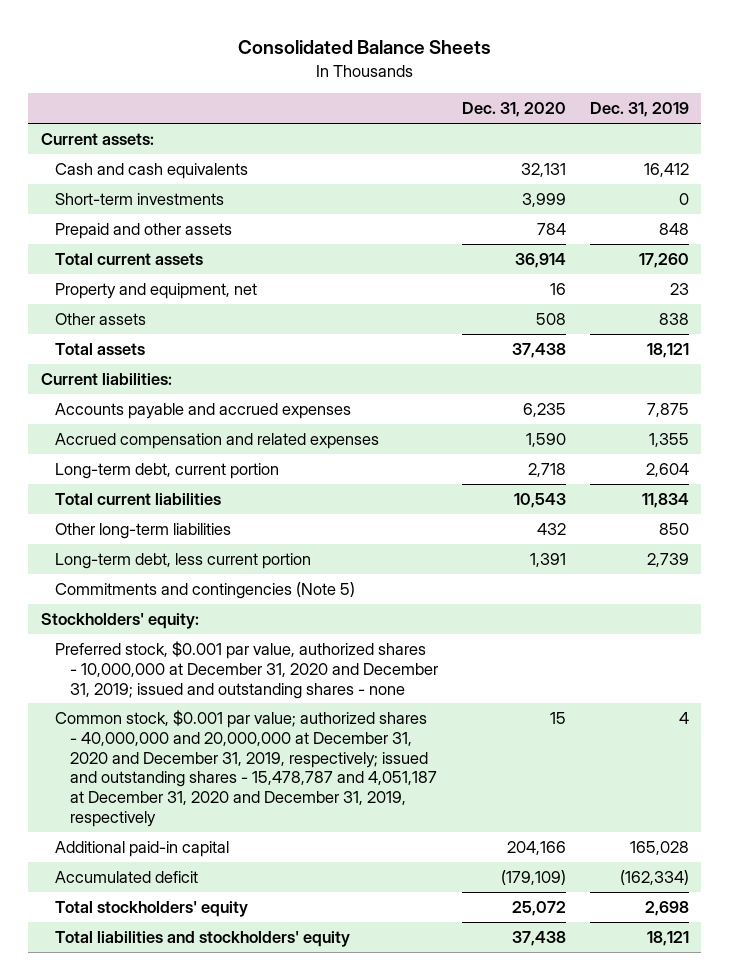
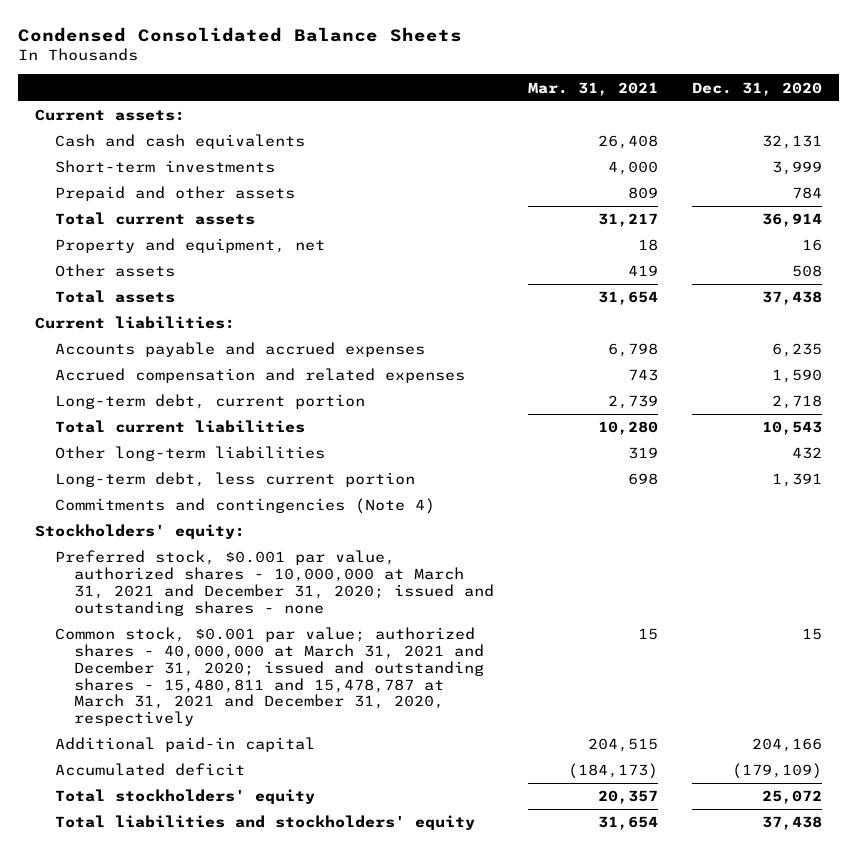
[237,40,491,55] Consolidated Balance Sheets -> [18,26,463,42] Condensed Consolidated Balance Sheets
[590,102,690,118] Dec. 31, 2019 -> none
none -> [528,81,659,96] Mar. 31, 2021
[55,581,356,599] Commitments and contingencies (Note 5) -> [54,498,435,515] Commitments and contingencies (Note 4)
[55,640,438,699] Preferred stock, $0.001 par value, authorized shares - 10,000,000 at December 31, 2020 and December 31, 2019; issued and outstanding shares - none -> [54,550,495,616] Preferred stock, $0.001 par value, authorized shares - 10,000,000 at March 31, 2021 and December 31, 2020; issued and outstanding shares - none
[55,709,437,827] Common stock, $0.001 par value; authorized shares - 40,000,000 and 20,000,000 at December 31, 2020 and December 31, 2019, respectively; issued and outstanding shares - 15,478,787 and 4,051,187 at December 31, 2020 and December 31, 2019, respectively -> [54,627,485,727] Common stock, $0.001 par value; authorized shares - 40,000,000 at March 31, 2021 and December 31, 2020; issued and outstanding shares - 15,480,811 and 15,478,787 at March 31, 2021 and December 31, 2020, respectively

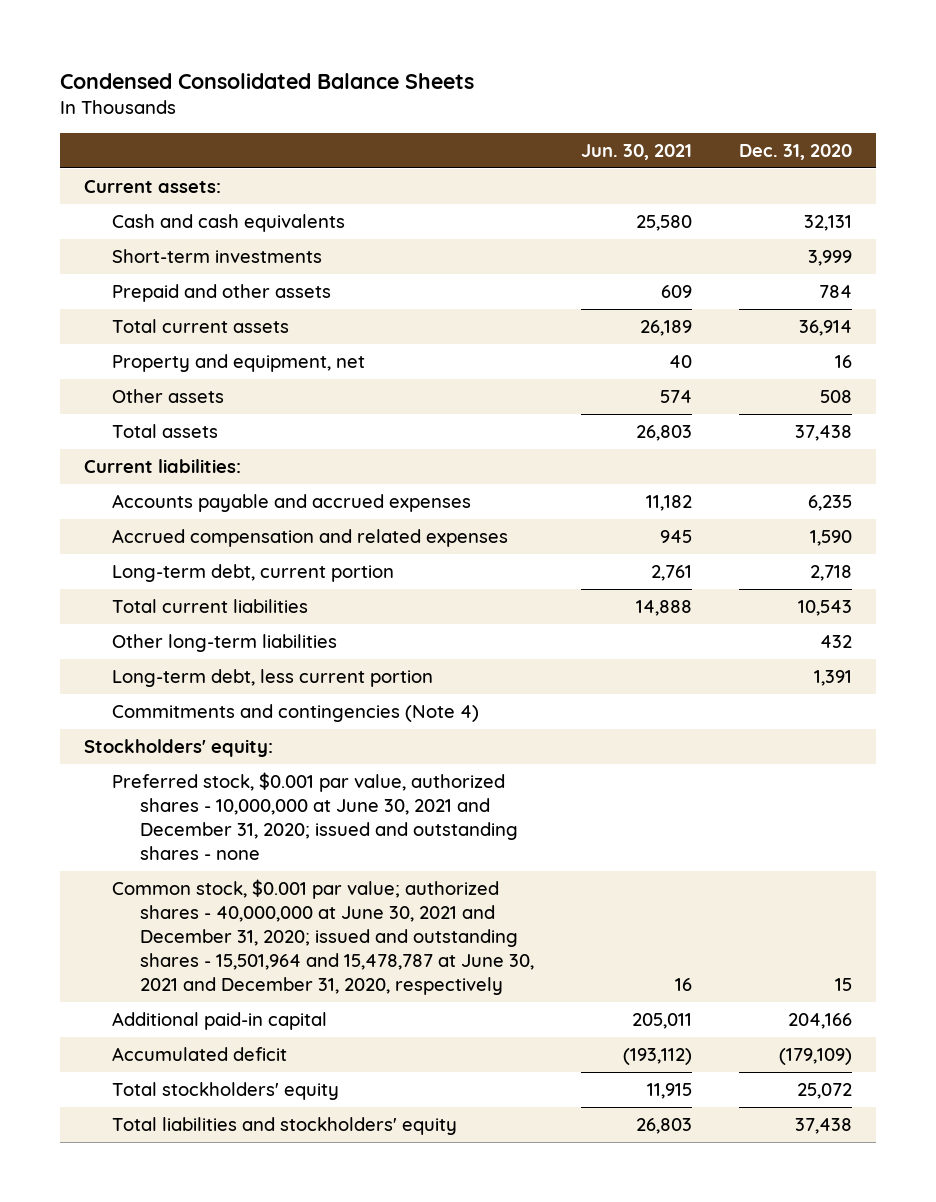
[528,81,659,96] Mar. 31, 2021 -> none
none -> [580,144,692,161] Jun. 30, 2021
[54,550,495,616] Preferred stock, $0.001 par value, authorized shares - 10,000,000 at March 31, 2021 and December 31, 2020; issued and outstanding shares - none -> [111,771,518,861] Preferred stock, $0.001 par value, authorized shares - 10,000,000 at June 30, 2021 and December 31, 2020; issued and outstanding shares - none
[54,627,485,727] Common stock, $0.001 par value; authorized shares - 40,000,000 at March 31, 2021 and December 31, 2020; issued and outstanding shares - 15,480,811 and 15,478,787 at March 31, 2021 and December 31, 2020, respectively -> [111,878,534,996] Common stock, $0.001 par value; authorized shares - 40,000,000 at June 30, 2021 and December 31, 2020; issued and outstanding shares - 15,501,964 and 15,478,787 at June 30, 2021 and December 31, 2020, respectively

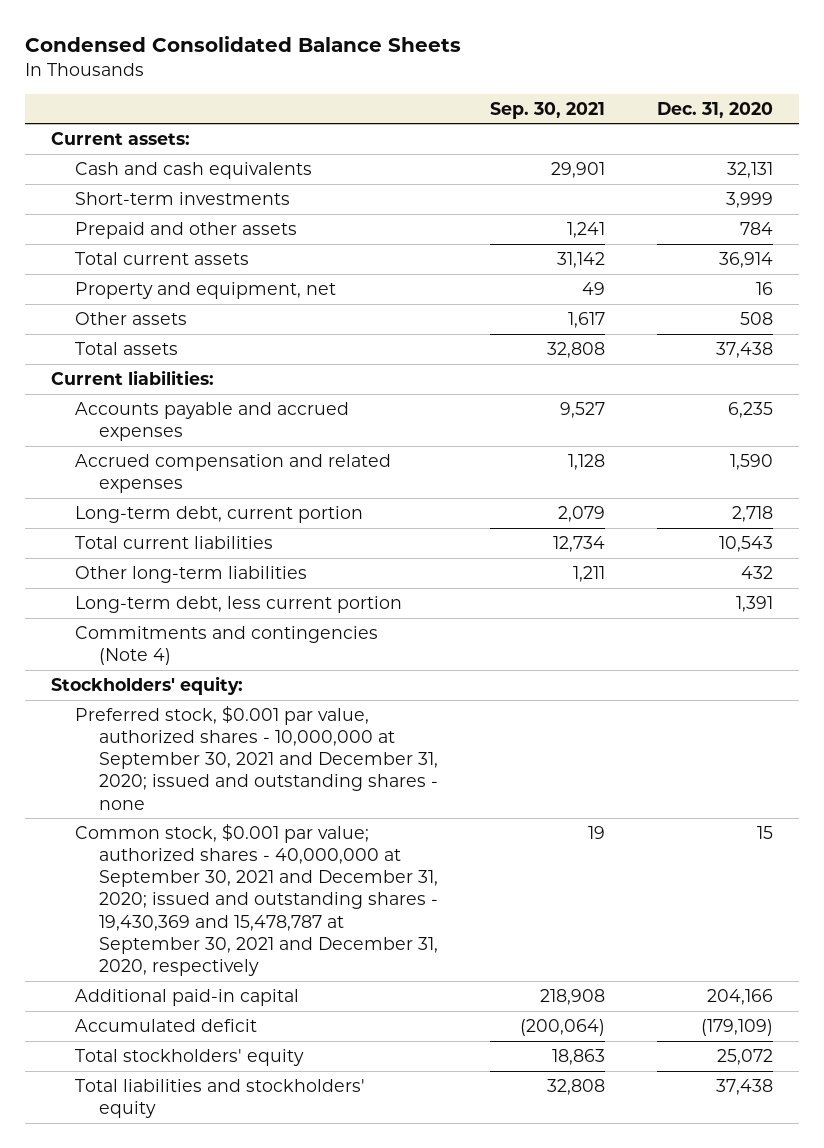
[580,144,692,161] Jun. 30, 2021 -> none
none -> [489,101,605,119] Sep. 30, 2021
[111,771,518,861] Preferred stock, $0.001 par value, authorized shares - 10,000,000 at June 30, 2021 and December 31, 2020; issued and outstanding shares - none -> [74,705,438,810] Preferred stock, $0.001 par value, authorized shares - 10,000,000 at September 30, 2021 and December 31, 2020; issued and outstanding shares - none
[111,878,534,996] Common stock, $0.001 par value; authorized shares - 40,000,000 at June 30, 2021 and December 31, 2020; issued and outstanding shares - 15,501,964 and 15,478,787 at June 30, 2021 and December 31, 2020, respectively -> [74,823,438,976] Common stock, $0.001 par value; authorized shares - 40,000,000 at September 30, 2021 and December 31, 2020; issued and outstanding shares - 19,430,369 and 15,478,787 at September 30, 2021 and December 31, 2020, respectively

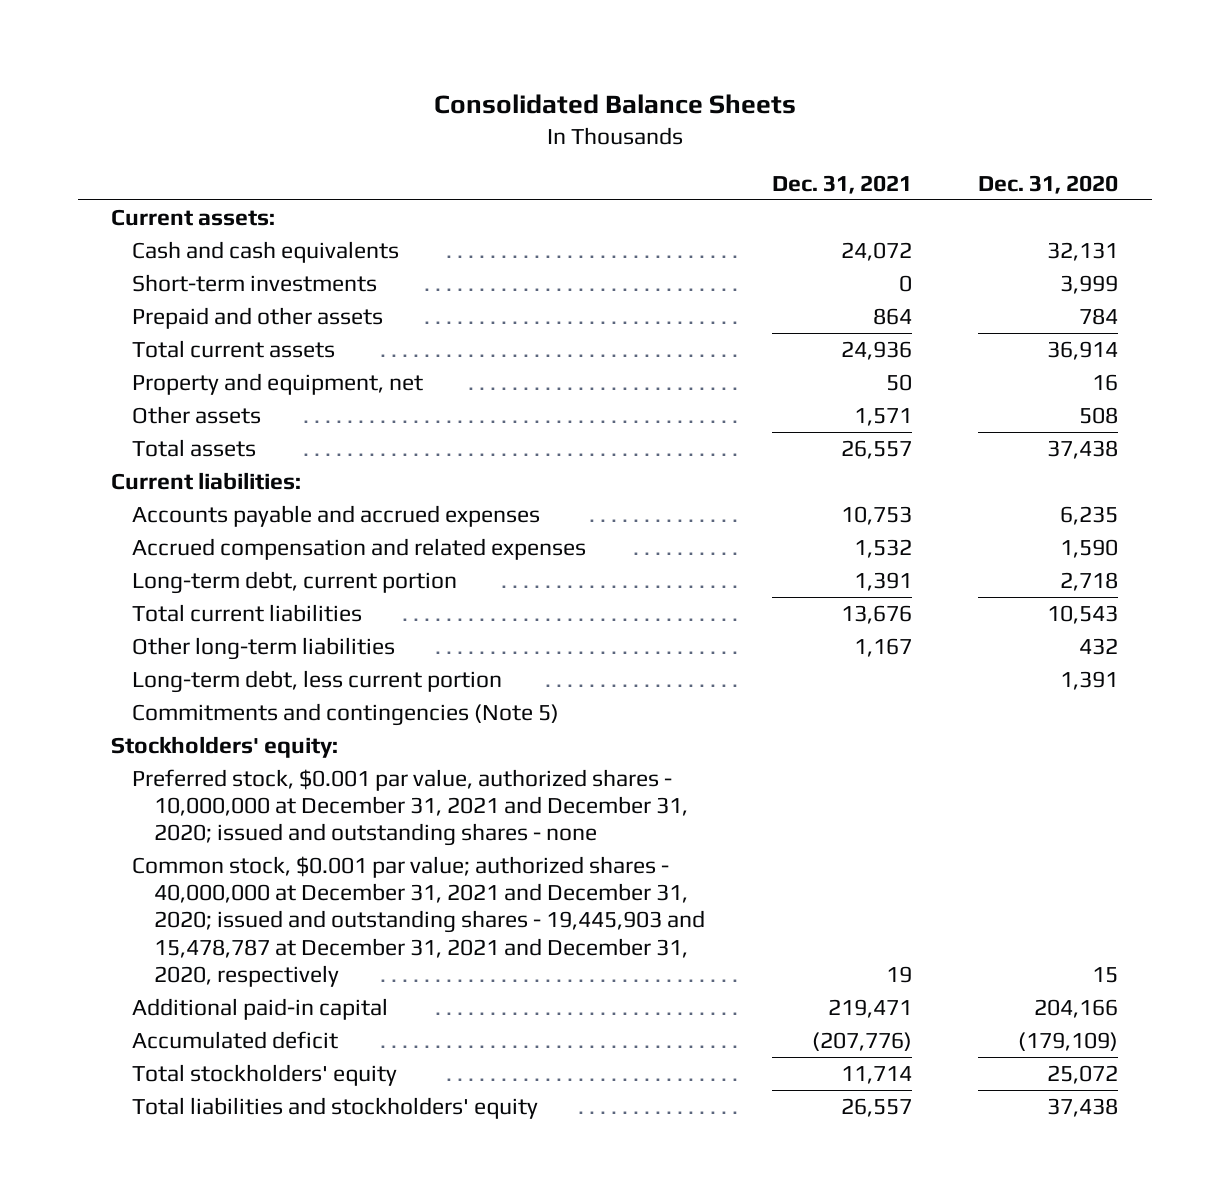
[25,36,462,53] Condensed Consolidated Balance Sheets -> [433,94,796,115] Consolidated Balance Sheets
[489,101,605,119] Sep. 30, 2021 -> none
none -> [771,174,912,194] Dec. 31, 2021
[74,625,378,666] Commitments and contingencies (Note 4) -> [132,702,560,726] Commitments and contingencies (Note 5)
[74,705,438,810] Preferred stock, $0.001 par value, authorized shares - 10,000,000 at September 30, 2021 and December 31, 2020; issued and outstanding shares - none -> [132,768,688,847] Preferred stock, $0.001 par value, authorized shares - 10,000,000 at December 31, 2021 and December 31, 2020; issued and outstanding shares - none
[74,823,438,976] Common stock, $0.001 par value; authorized shares - 40,000,000 at September 30, 2021 and December 31, 2020; issued and outstanding shares - 19,430,369 and 15,478,787 at September 30, 2021 and December 31, 2020, respectively -> [132,855,705,987] Common stock, $0.001 par value; authorized shares - 40,000,000 at December 31, 2021 and December 31, 2020; issued and outstanding shares - 19,445,903 and 15,478,787 at December 31, 2021 and December 31, 2020, respectively

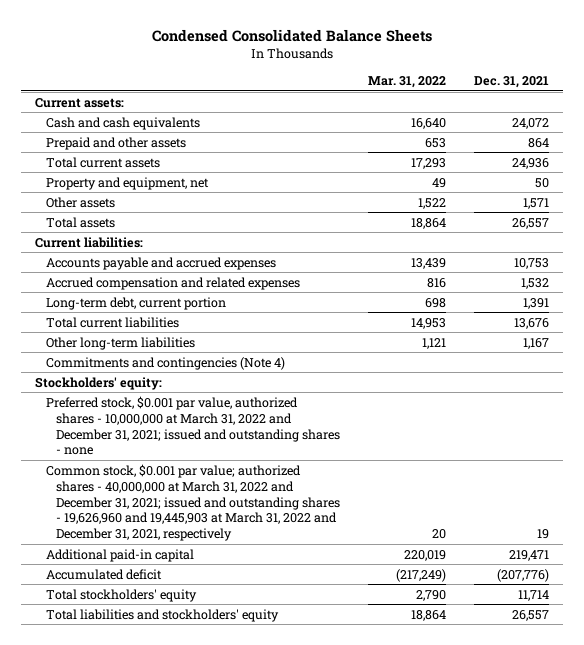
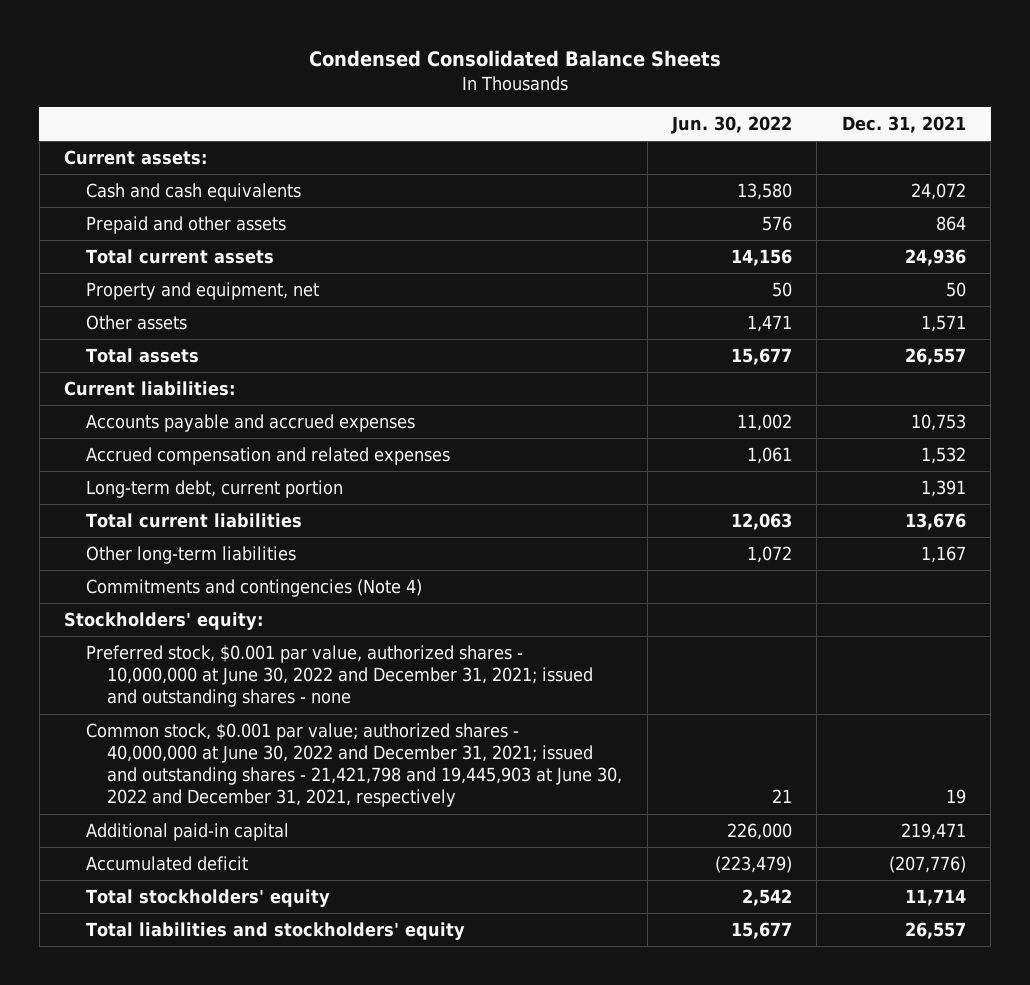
[367,75,446,88] Mar. 31, 2022 -> none
none -> [671,116,793,135] Jun. 30, 2022
[45,395,340,456] Preferred stock, $0.001 par value, authorized shares - 10,000,000 at March 31, 2022 and December 31, 2021; issued and outstanding shares - none -> [85,644,594,708] Preferred stock, $0.001 par value, authorized shares - 10,000,000 at June 30, 2022 and December 31, 2021; issued and outstanding shares - none
[45,463,340,542] Common stock, $0.001 par value; authorized shares - 40,000,000 at March 31, 2022 and December 31, 2021; issued and outstanding shares - 19,626,960 and 19,445,903 at March 31, 2022 and December 31, 2021, respectively -> [85,722,623,808] Common stock, $0.001 par value; authorized shares - 40,000,000 at June 30, 2022 and December 31, 2021; issued and outstanding shares - 21,421,798 and 19,445,903 at June 30, 2022 and December 31, 2021, respectively

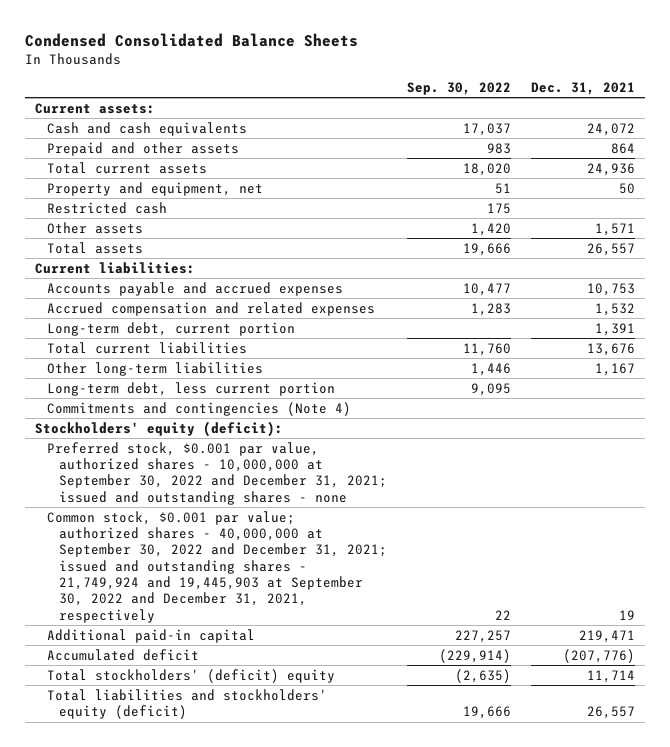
[671,116,793,135] Jun. 30, 2022 -> none
none -> [406,81,511,95] Sep. 30, 2022
none -> [46,201,167,214] Restricted cash
none -> [46,381,335,396] Long-term debt, less current portion
[64,611,264,630] Stockholders' equity: -> [34,420,283,437] Stockholders' equity (deficit):
[85,644,594,708] Preferred stock, $0.001 par value, authorized shares - 10,000,000 at June 30, 2022 and December 31, 2021; issued and outstanding shares - none -> [46,441,387,505] Preferred stock, $0.001 par value, authorized shares - 10,000,000 at September 30, 2022 and December 31, 2021; issued and outstanding shares - none
[85,722,623,808] Common stock, $0.001 par value; authorized shares - 40,000,000 at June 30, 2022 and December 31, 2021; issued and outstanding shares - 21,421,798 and 19,445,903 at June 30, 2022 and December 31, 2021, respectively -> [46,510,387,623] Common stock, $0.001 par value; authorized shares - 40,000,000 at September 30, 2022 and December 31, 2021; issued and outstanding shares - 21,749,924 and 19,445,903 at September 30, 2022 and December 31, 2021, respectively
[85,888,330,907] Total stockholders' equity -> [46,668,335,683] Total stockholders' (deficit) equity
[85,921,465,940] Total liabilities and stockholders' equity -> [46,688,327,720] Total liabilities and stockholders' equity (deficit)

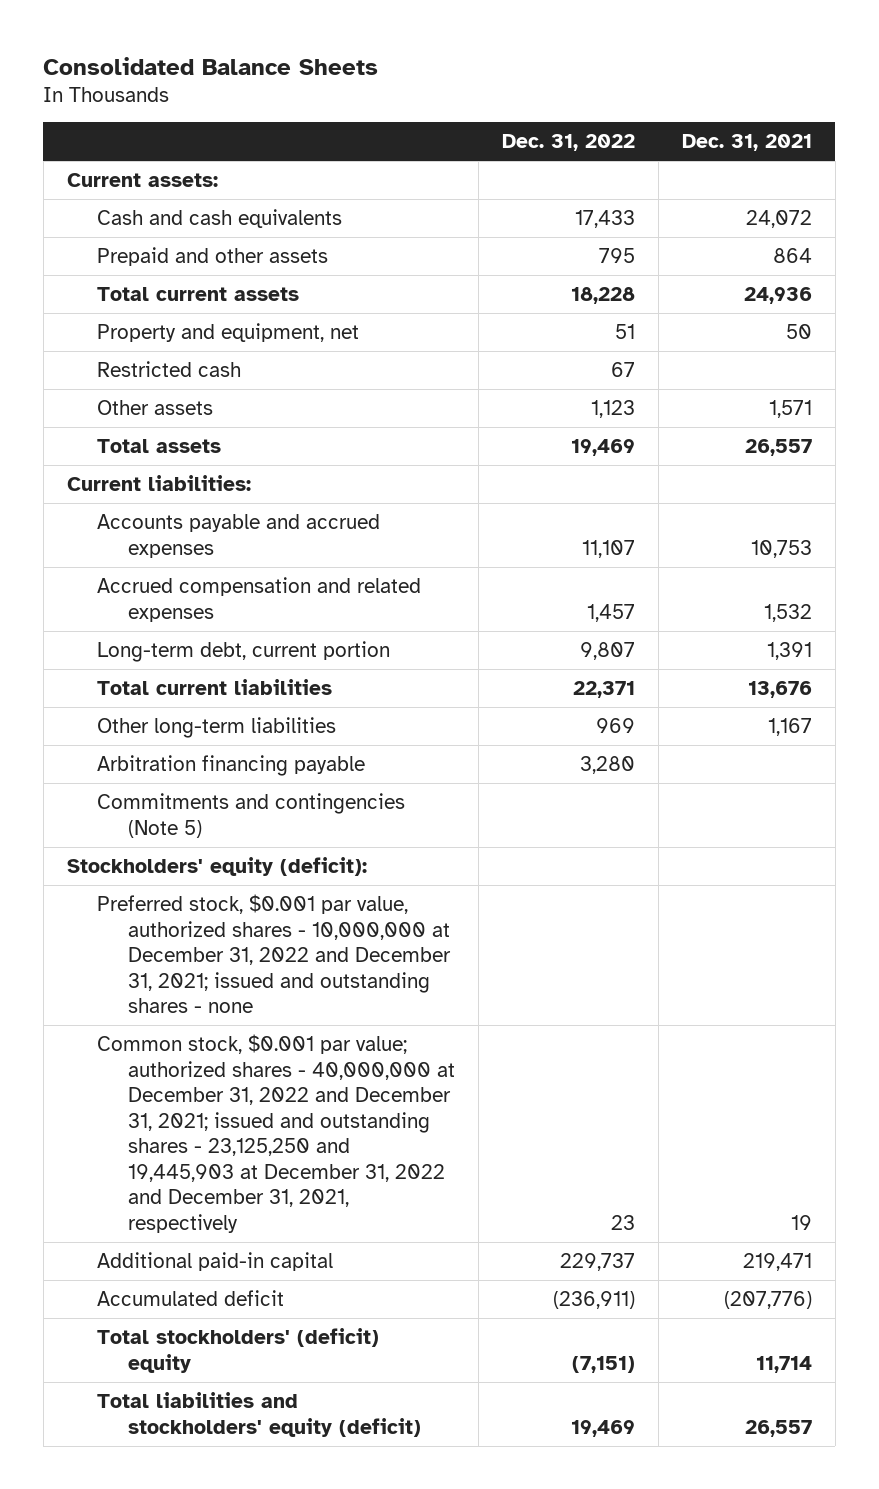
[24,32,358,47] Condensed Consolidated Balance Sheets -> [43,56,379,75] Consolidated Balance Sheets
[406,81,511,95] Sep. 30, 2022 -> none
none -> [501,134,635,152] Dec. 31, 2022
[46,381,335,396] Long-term debt, less current portion -> none
none -> [97,754,366,776] Arbitration financing payable
[46,401,351,416] Commitments and contingencies (Note 4) -> [97,792,406,838] Commitments and contingencies (Note 5)
[46,441,387,505] Preferred stock, $0.001 par value, authorized shares - 10,000,000 at September 30, 2022 and December 31, 2021; issued and outstanding shares - none -> [97,893,451,1014] Preferred stock, $0.001 par value, authorized shares - 10,000,000 at December 31, 2022 and December 31, 2021; issued and outstanding shares - none
[46,510,387,623] Common stock, $0.001 par value; authorized shares - 40,000,000 at September 30, 2022 and December 31, 2021; issued and outstanding shares - 21,749,924 and 19,445,903 at September 30, 2022 and December 31, 2021, respectively -> [97,1033,455,1233] Common stock, $0.001 par value; authorized shares - 40,000,000 at December 31, 2022 and December 31, 2021; issued and outstanding shares - 23,125,250 and 19,445,903 at December 31, 2022 and December 31, 2021, respectively

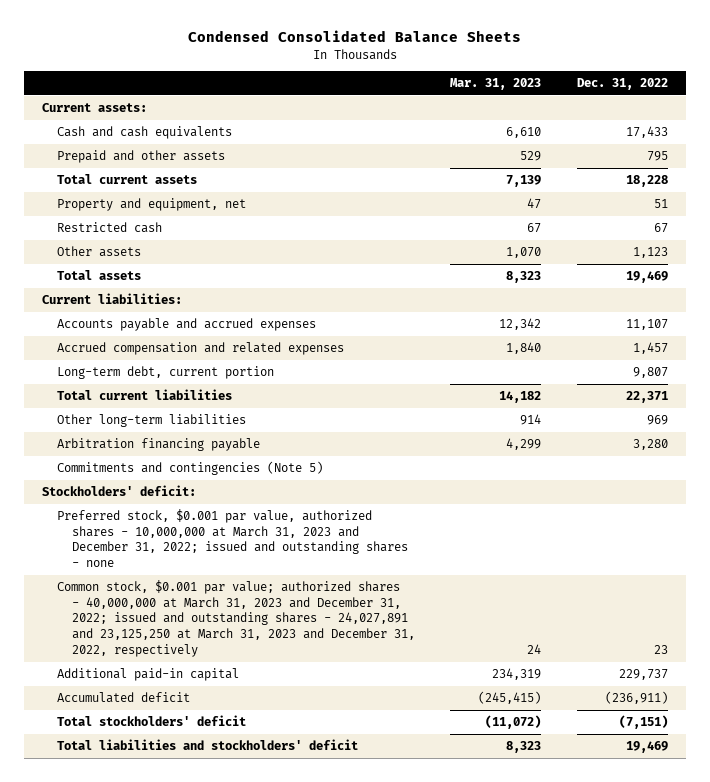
[43,56,379,75] Consolidated Balance Sheets -> [187,30,521,43] Condensed Consolidated Balance Sheets
[681,134,812,152] Dec. 31, 2021 -> none
none -> [450,78,542,91] Mar. 31, 2023
[66,856,367,876] Stockholders' equity (deficit): -> [41,485,196,497] Stockholders' deficit:
[97,893,451,1014] Preferred stock, $0.001 par value, authorized shares - 10,000,000 at December 31, 2022 and December 31, 2021; issued and outstanding shares - none -> [56,509,408,568] Preferred stock, $0.001 par value, authorized shares - 10,000,000 at March 31, 2023 and December 31, 2022; issued and outstanding shares - none
[97,1033,455,1233] Common stock, $0.001 par value; authorized shares - 40,000,000 at December 31, 2022 and December 31, 2021; issued and outstanding shares - 23,125,250 and 19,445,903 at December 31, 2022 and December 31, 2021, respectively -> [56,580,415,657] Common stock, $0.001 par value; authorized shares - 40,000,000 at March 31, 2023 and December 31, 2022; issued and outstanding shares - 24,027,891 and 23,125,250 at March 31, 2023 and December 31, 2022, respectively
[97,1327,380,1373] Total stockholders' (deficit) equity -> [56,715,246,727] Total stockholders' deficit
[97,1391,421,1437] Total liabilities and stockholders' equity (deficit) -> [56,739,358,751] Total liabilities and stockholders' deficit

